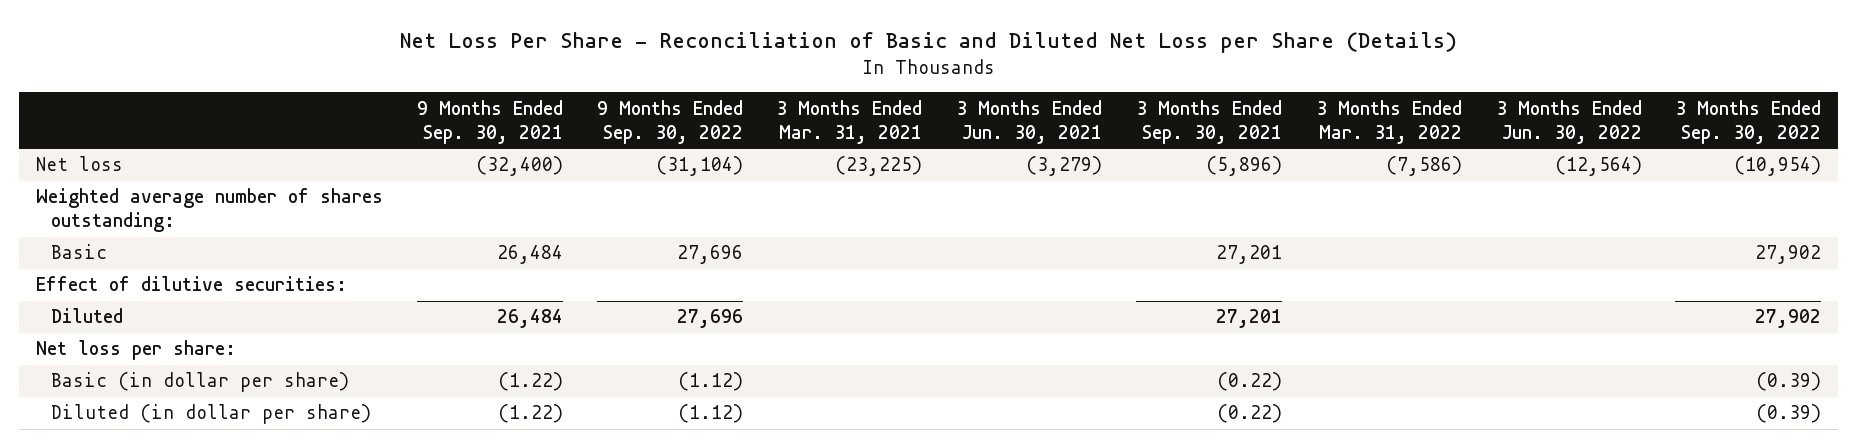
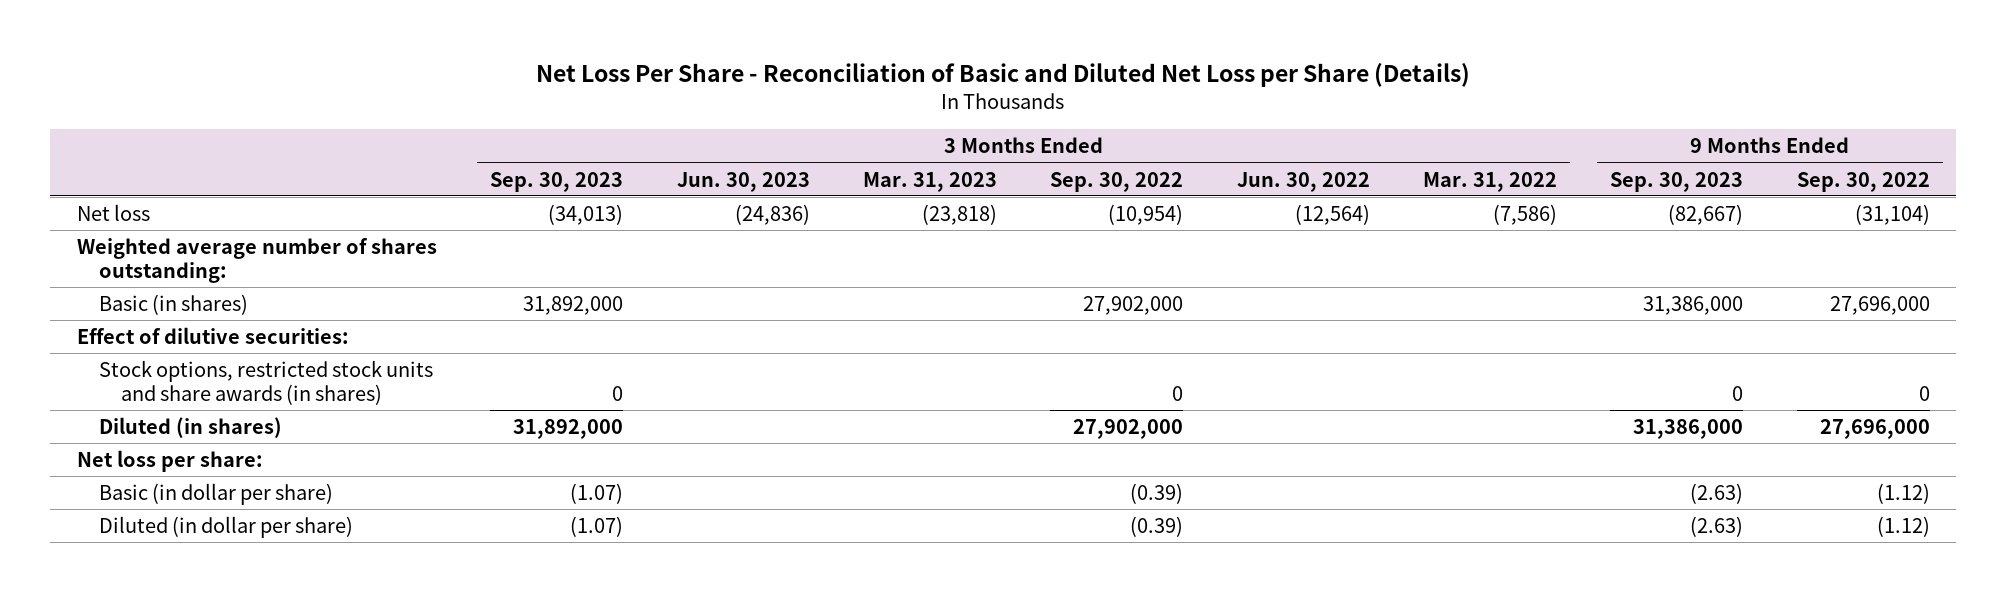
[416,99,563,144] 9 Months Ended Sep. 30, 2021 -> none
[776,99,923,144] 3 Months Ended Mar. 31, 2021 -> none
[956,99,1103,144] 3 Months Ended Jun. 30, 2021 -> none
[1136,99,1283,144] 3 Months Ended Sep. 30, 2021 -> none
none -> [490,171,624,192] Sep. 30, 2023
none -> [676,171,810,192] Jun. 30, 2023
none -> [863,171,998,192] Mar. 31, 2023
none -> [1610,171,1744,192] Sep. 30, 2023
[50,244,107,260] Basic -> [99,294,249,316] Basic (in shares)
[676,245,743,265] 27,696 -> [1829,296,1930,316] 27,696,000
[1755,245,1822,265] 27,902 -> [1083,296,1184,316] 27,902,000
none -> [99,360,434,405] Stock options, restricted stock units and share awards (in shares)
[50,308,123,324] Diluted -> [99,417,283,439] Diluted (in shares)
[676,309,743,329] 27,696 -> [1819,419,1930,440] 27,696,000
[1755,309,1822,329] 27,902 -> [1073,419,1184,440] 27,902,000

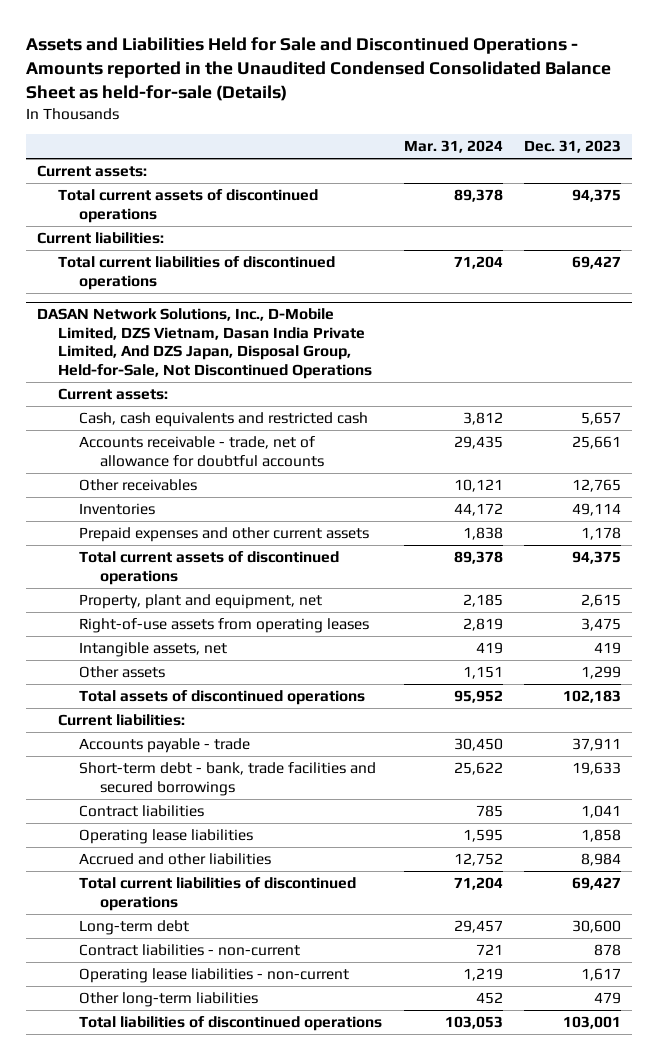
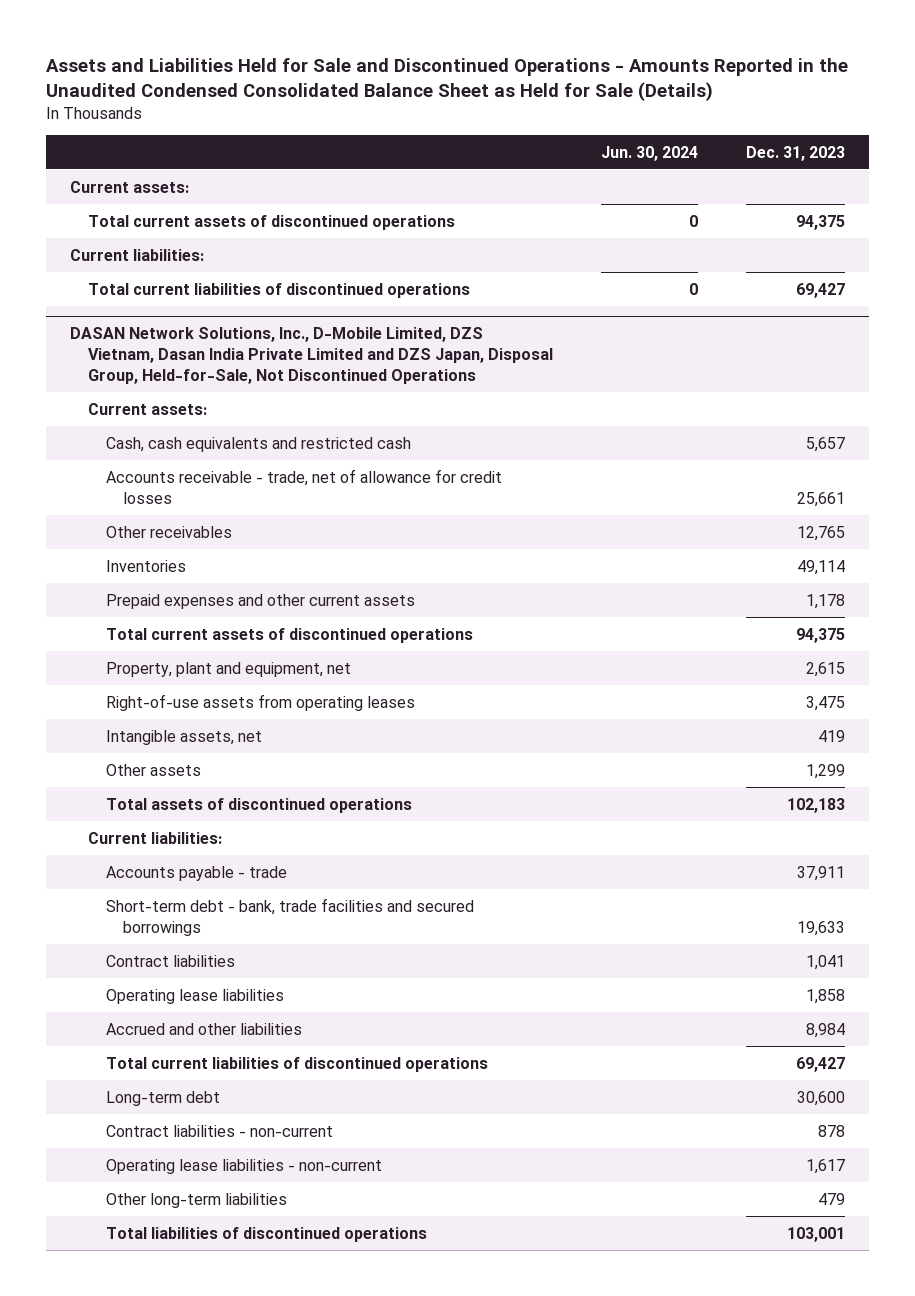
[25,36,611,101] Assets and Liabilities Held for Sale and Discontinued Operations - Amounts reported in the Unaudited Condensed Consolidated Balance Sheet as held-for-sale (Details) -> [46,57,849,101] Assets and Liabilities Held for Sale and Discontinued Operations - Amounts Reported in the Unaudited Condensed Consolidated Balance Sheet as Held for Sale (Details)
[403,140,503,154] Mar. 31, 2024 -> none
none -> [600,145,698,161] Jun. 30, 2024
[36,308,372,379] DASAN Network Solutions, Inc., D-Mobile Limited, DZS Vietnam, Dasan India Private Limited, And DZS Japan, Disposal Group, Held-for-Sale, Not Discontinued Operations -> [70,327,553,384] DASAN Network Solutions, Inc., D-Mobile Limited, DZS Vietnam, Dasan India Private Limited and DZS Japan, Disposal Group, Held-for-Sale, Not Discontinued Operations
[79,436,325,467] Accounts receivable - trade, net of allowance for doubtful accounts -> [105,468,502,504] Accounts receivable - trade, net of allowance for credit losses

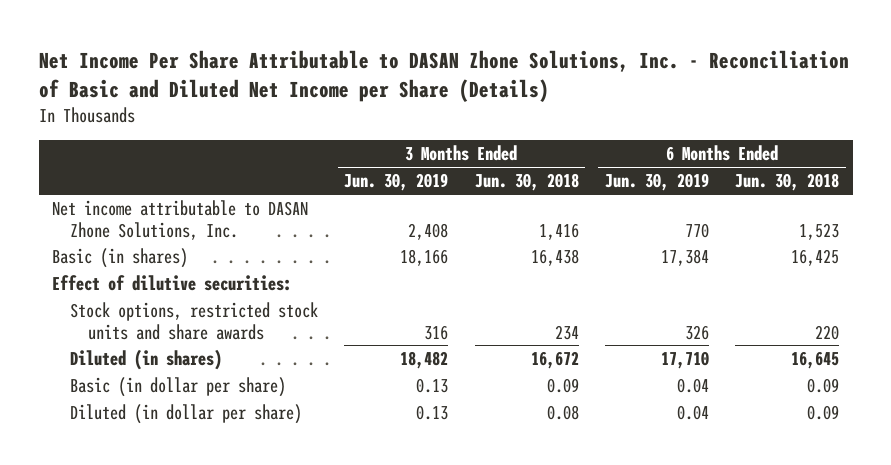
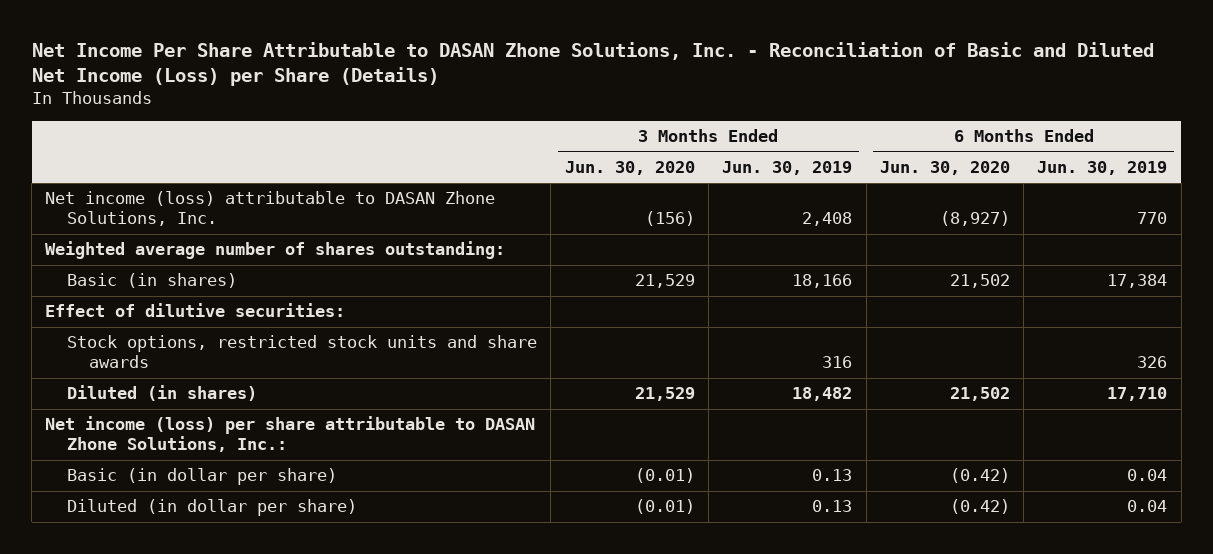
[38,49,849,102] Net Income Per Share Attributable to DASAN Zhone Solutions, Inc. - Reconciliation of Basic and Diluted Net Income per Share (Details) -> [31,41,1154,87] Net Income Per Share Attributable to DASAN Zhone Solutions, Inc. - Reconciliation of Basic and Diluted Net Income (Loss) per Share (Details)
[474,173,579,192] Jun. 30, 2018 -> none
[735,173,840,192] Jun. 30, 2018 -> none
none -> [564,160,695,175] Jun. 30, 2020
none -> [879,160,1010,175] Jun. 30, 2020
[51,199,308,240] Net income attributable to DASAN Zhone Solutions, Inc. -> [45,191,496,227] Net income (loss) attributable to DASAN Zhone Solutions, Inc.
none -> [45,241,506,260] Weighted average number of shares outstanding:
none -> [45,416,536,453] Net income (loss) per share attributable to DASAN Zhone Solutions, Inc.:

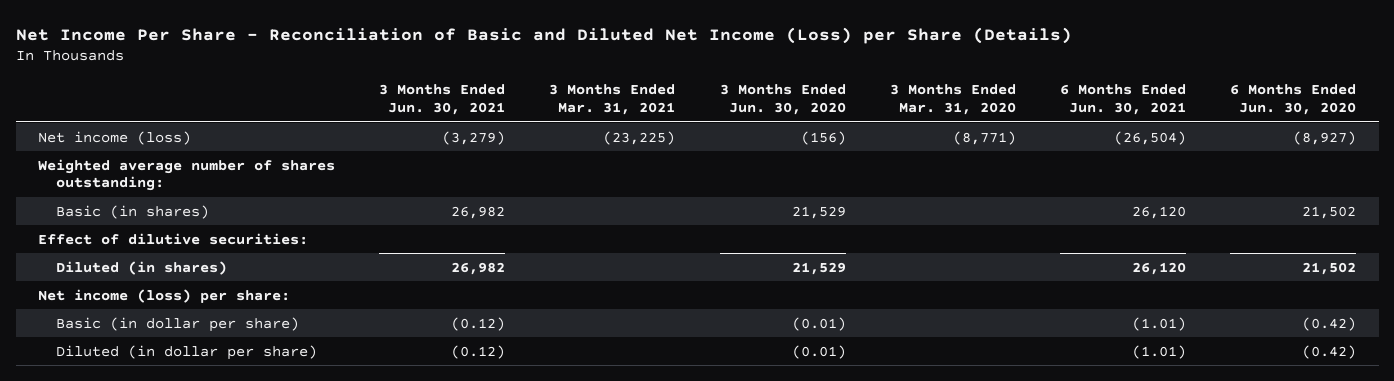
[31,41,1154,87] Net Income Per Share Attributable to DASAN Zhone Solutions, Inc. - Reconciliation of Basic and Diluted Net Income (Loss) per Share (Details) -> [15,26,1072,44] Net Income Per Share - Reconciliation of Basic and Diluted Net Income (Loss) per Share (Details)
[722,160,853,175] Jun. 30, 2019 -> none
[1037,160,1168,175] Jun. 30, 2019 -> none
none -> [378,84,505,116] 3 Months Ended Jun. 30, 2021
none -> [549,84,676,116] 3 Months Ended Mar. 31, 2021
none -> [889,84,1016,116] 3 Months Ended Mar. 31, 2020
none -> [1060,84,1187,116] 6 Months Ended Jun. 30, 2021
[45,191,496,227] Net income (loss) attributable to DASAN Zhone Solutions, Inc. -> [37,130,191,145] Net income (loss)
[66,335,537,369] Stock options, restricted stock units and share awards -> none
[45,416,536,453] Net income (loss) per share attributable to DASAN Zhone Solutions, Inc.: -> [37,288,290,303] Net income (loss) per share:

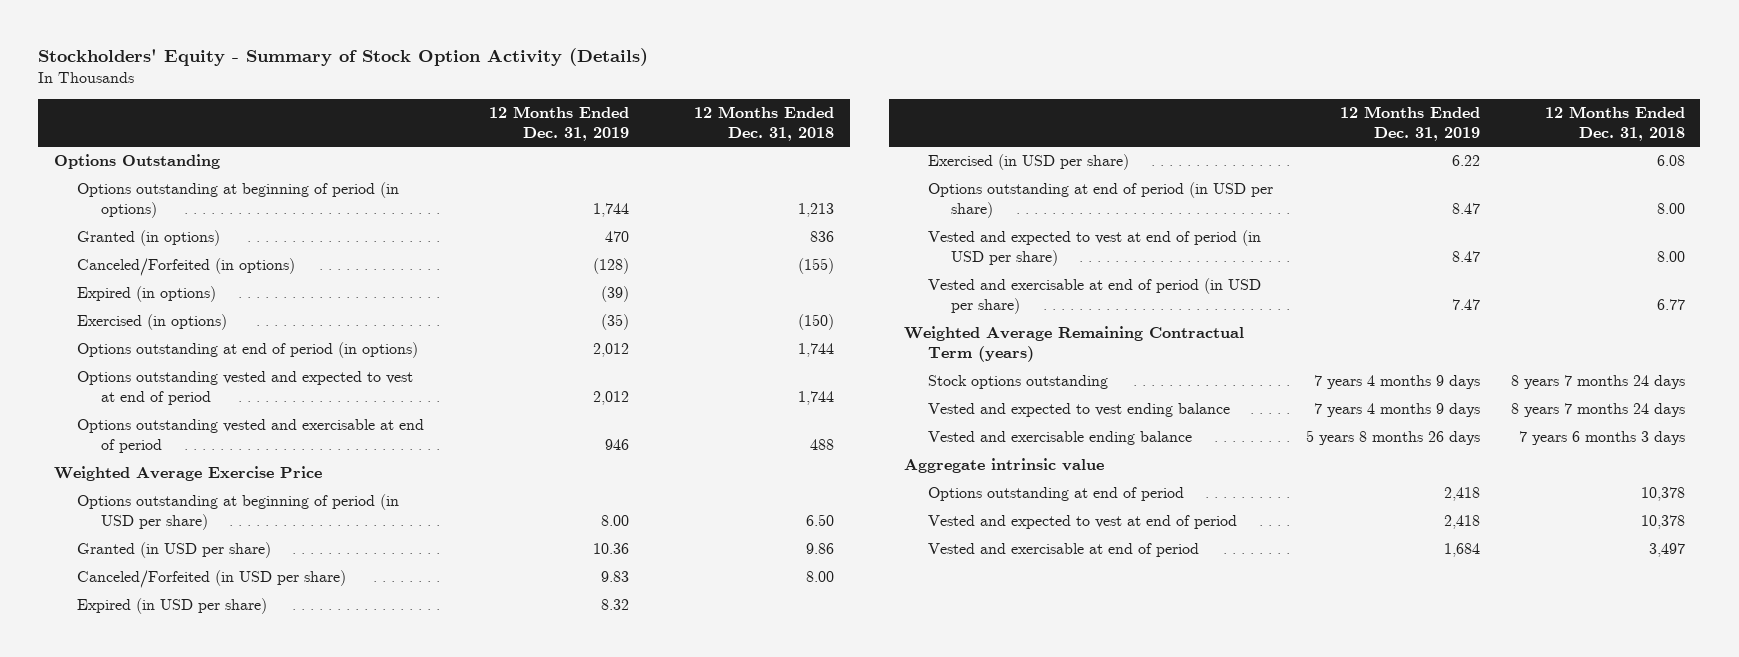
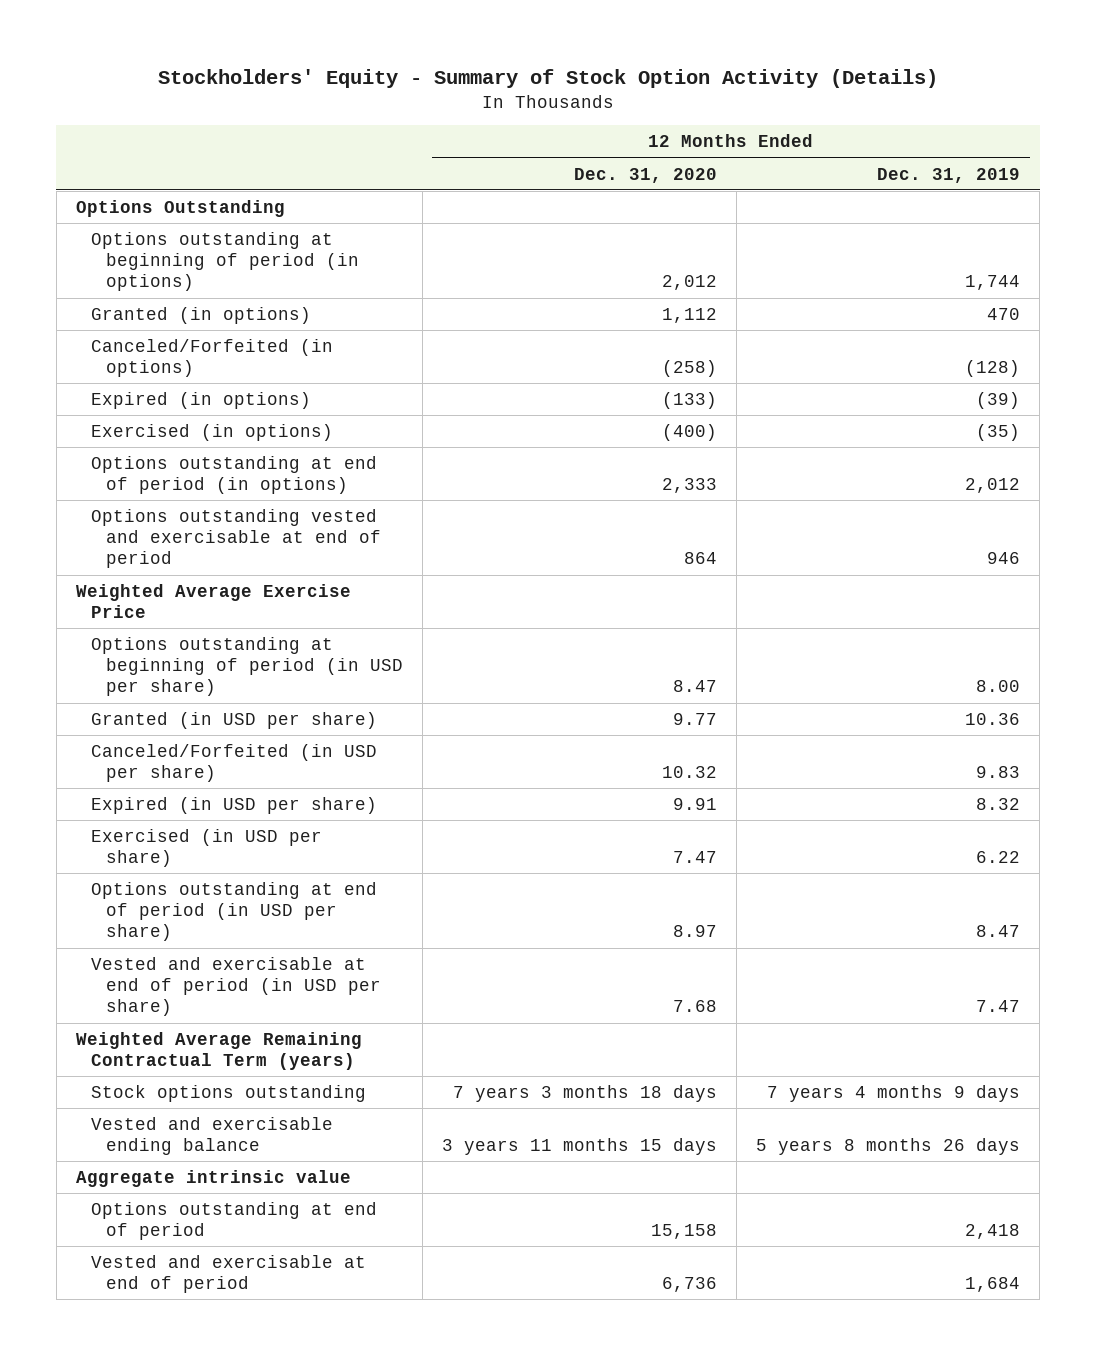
[694,105,835,141] 12 Months Ended Dec. 31, 2018 -> none
none -> [573,167,717,183] Dec. 31, 2020
[77,371,414,406] Options outstanding vested and expected to vest at end of period -> none
[927,230,1261,267] Vested and expected to vest at end of period (in USD per share) -> none
[927,403,1230,418] Vested and expected to vest ending balance -> none
[927,515,1237,530] Vested and expected to vest at end of period -> none

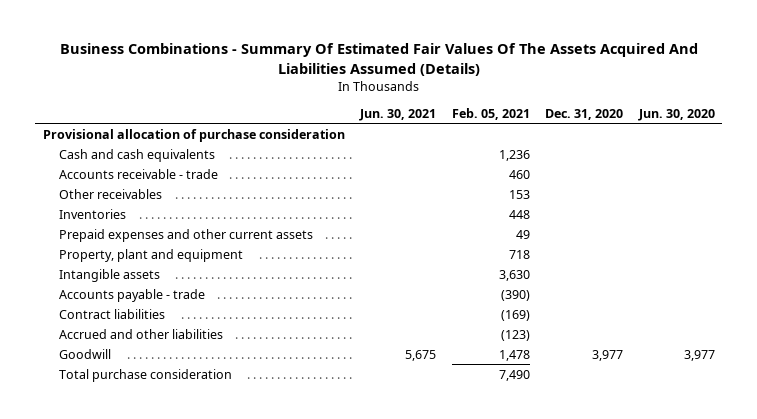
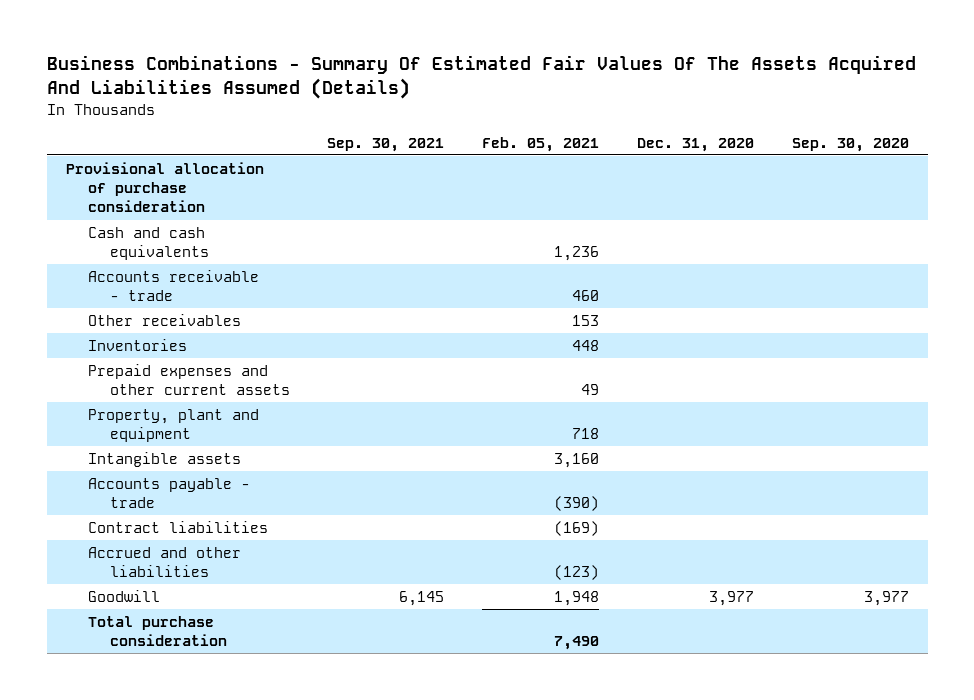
[359,108,437,121] Jun. 30, 2021 -> none
[637,108,715,121] Jun. 30, 2020 -> none
none -> [327,137,445,152] Sep. 30, 2021
none -> [791,137,909,152] Sep. 30, 2020
[498,269,530,281] 3,630 -> [554,452,600,468] 3,160
[498,349,530,361] 1,478 -> [554,590,600,606] 1,948

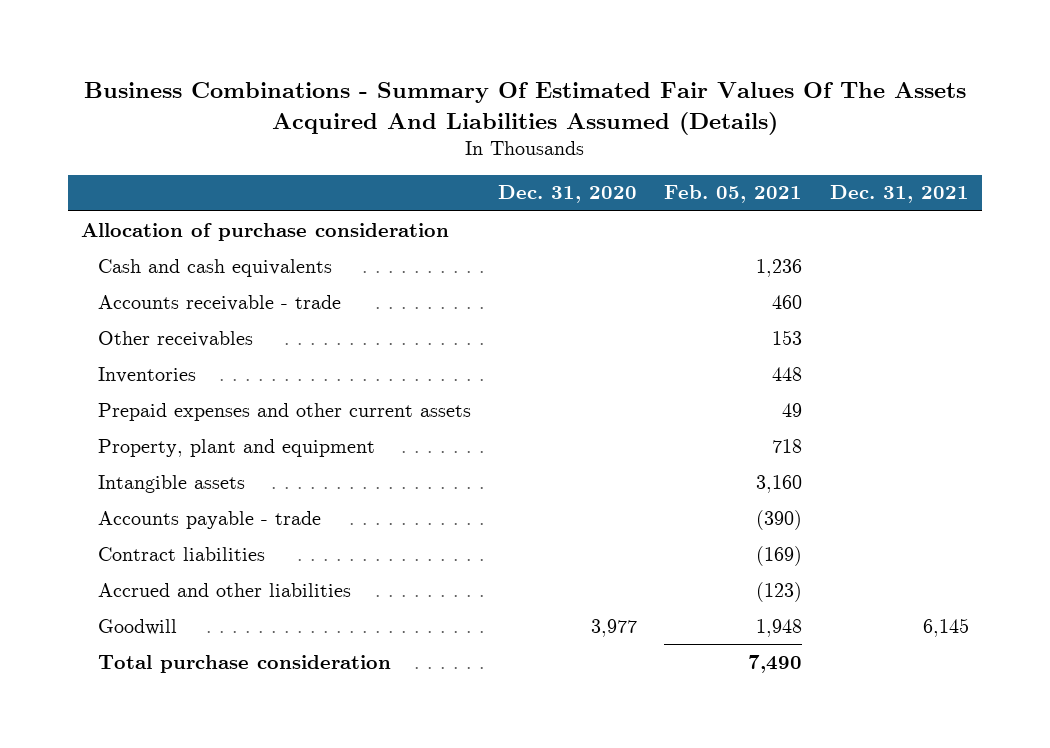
[327,137,445,152] Sep. 30, 2021 -> none
[791,137,909,152] Sep. 30, 2020 -> none
none -> [829,185,969,204] Dec. 31, 2021
[65,161,264,213] Provisional allocation of purchase consideration -> [81,222,450,241] Allocation of purchase consideration

